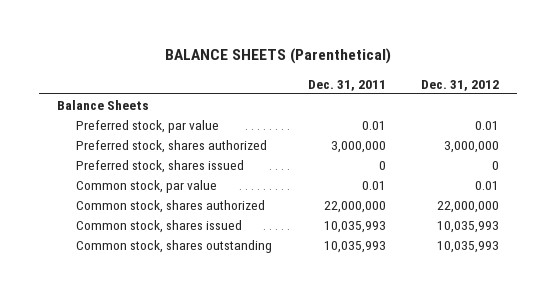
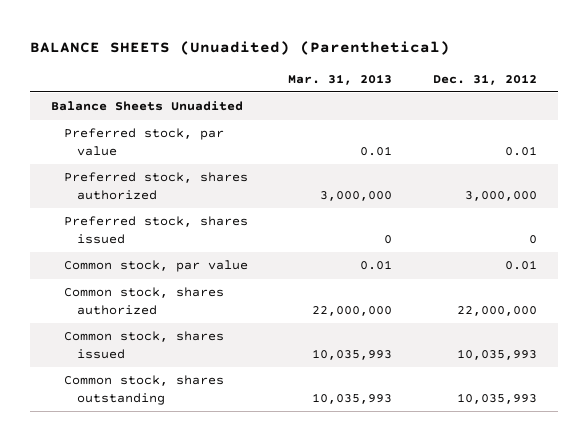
[165,48,392,65] BALANCE SHEETS (Parenthetical) -> [30,40,451,55] BALANCE SHEETS (Unuadited) (Parenthetical)
[307,79,386,91] Dec. 31, 2011 -> none
none -> [288,73,393,85] Mar. 31, 2013
[57,99,150,110] Balance Sheets -> [50,101,243,112] Balance Sheets Unuadited

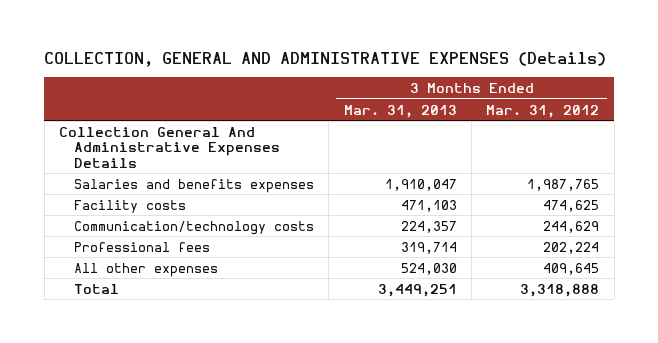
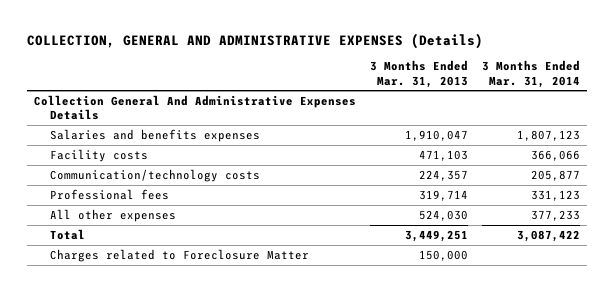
[486,104,600,118] Mar. 31, 2012 -> none
none -> [481,60,580,88] 3 Months Ended Mar. 31, 2014
none -> [49,248,309,262] Charges related to Foreclosure Matter

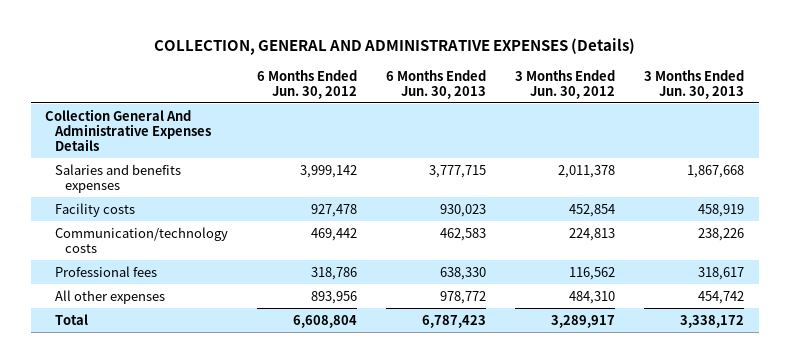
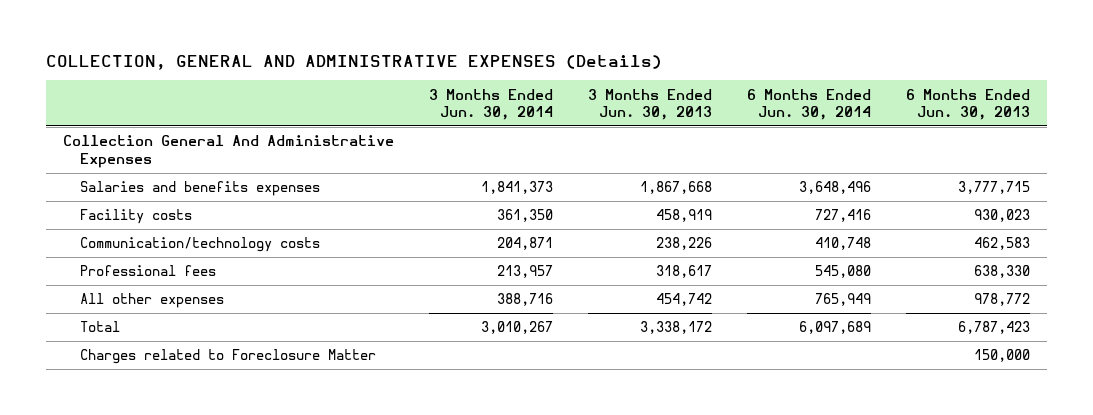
[256,69,357,99] 6 Months Ended Jun. 30, 2012 -> none
[514,69,615,99] 3 Months Ended Jun. 30, 2012 -> none
none -> [429,88,554,121] 3 Months Ended Jun. 30, 2014
none -> [747,88,872,121] 6 Months Ended Jun. 30, 2014
[45,108,211,151] Collection General And Administrative Expenses Details -> [63,135,395,168] Collection General And Administrative Expenses
none -> [80,349,377,365] Charges related to Foreclosure Matter

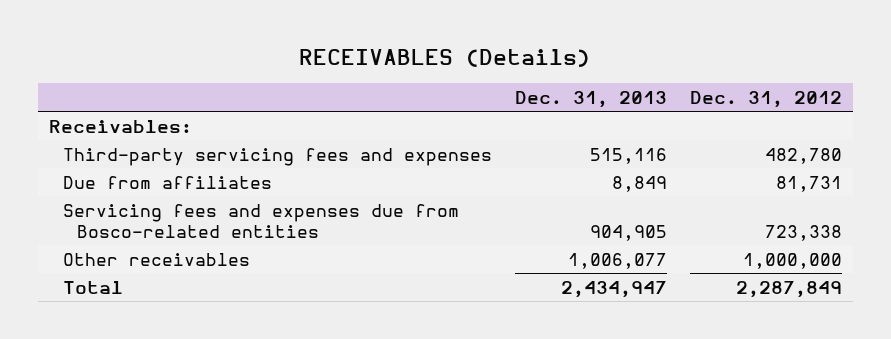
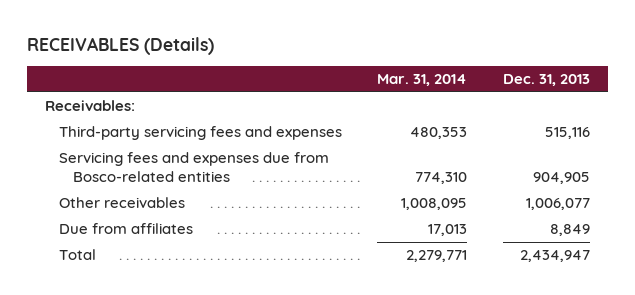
[689,90,842,108] Dec. 31, 2012 -> none
none -> [377,74,468,87] Mar. 31, 2014
[63,175,273,189] Due from affiliates -> [58,223,193,235] Due from affiliates

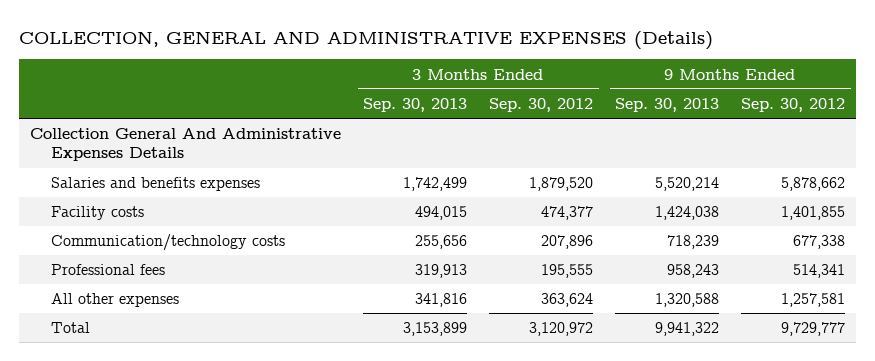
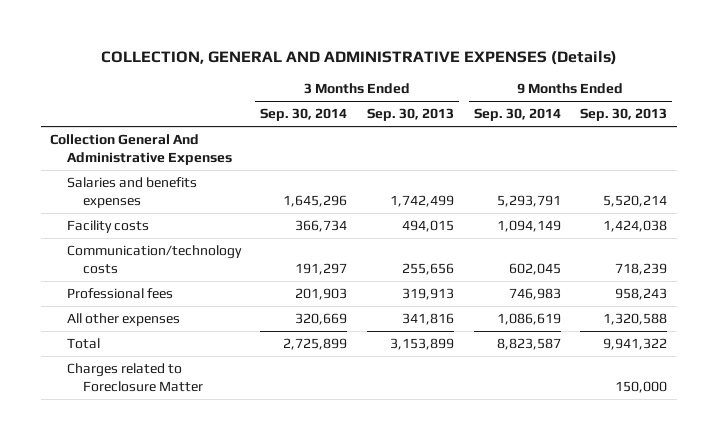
[489,97,594,112] Sep. 30, 2012 -> none
[741,97,846,112] Sep. 30, 2012 -> none
none -> [260,108,348,122] Sep. 30, 2014
none -> [473,108,561,122] Sep. 30, 2014
[30,128,342,162] Collection General And Administrative Expenses Details -> [50,133,232,166] Collection General And Administrative Expenses
none -> [66,362,203,393] Charges related to Foreclosure Matter

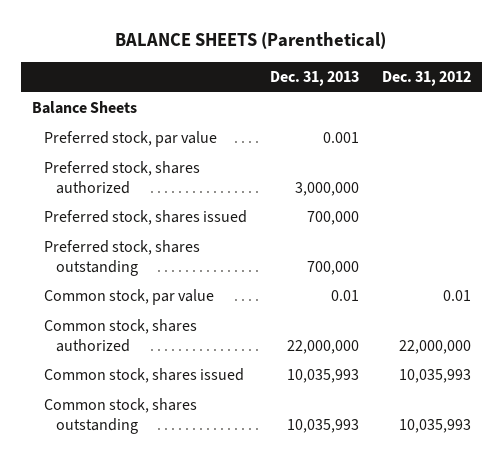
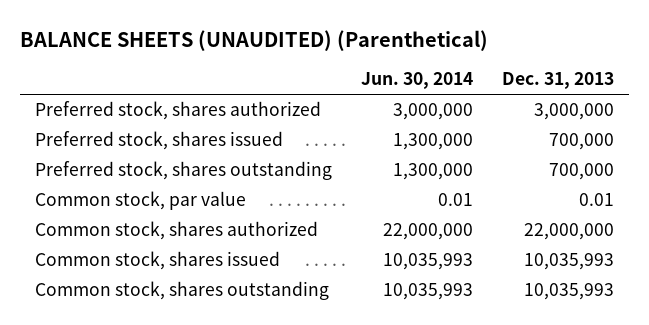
[115,31,387,49] BALANCE SHEETS (Parenthetical) -> [20,29,489,51] BALANCE SHEETS (UNAUDITED) (Parenthetical)
[381,71,471,87] Dec. 31, 2012 -> none
none -> [360,72,473,90] Jun. 30, 2014
[32,101,138,115] Balance Sheets -> none
[44,131,218,148] Preferred stock, par value -> none

